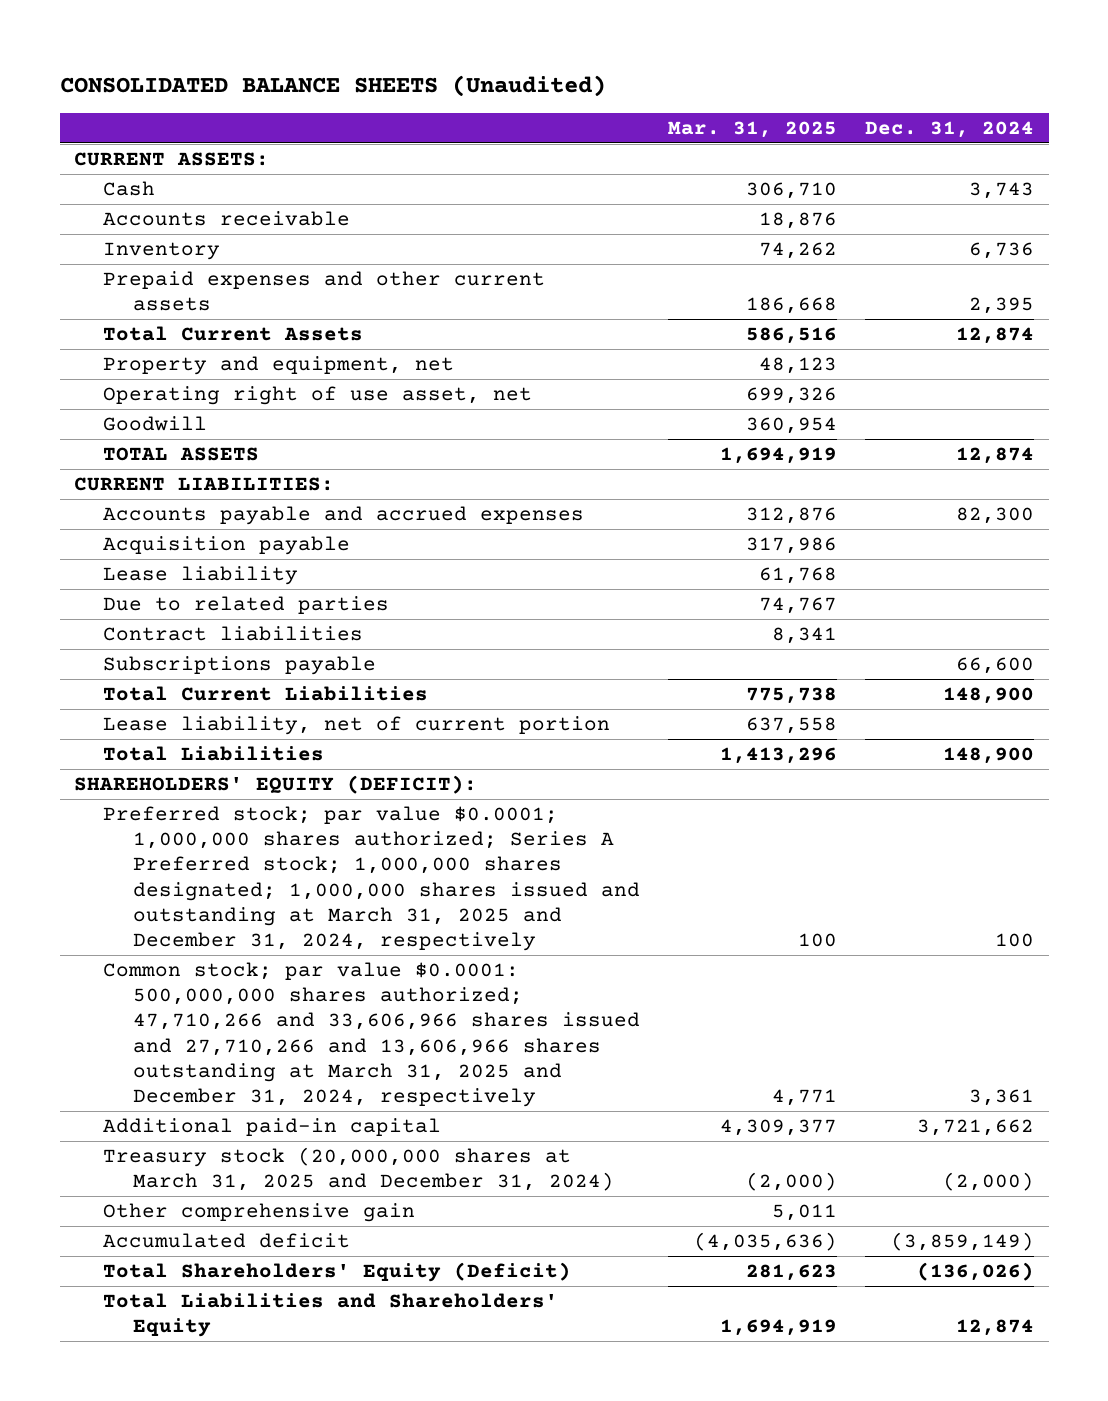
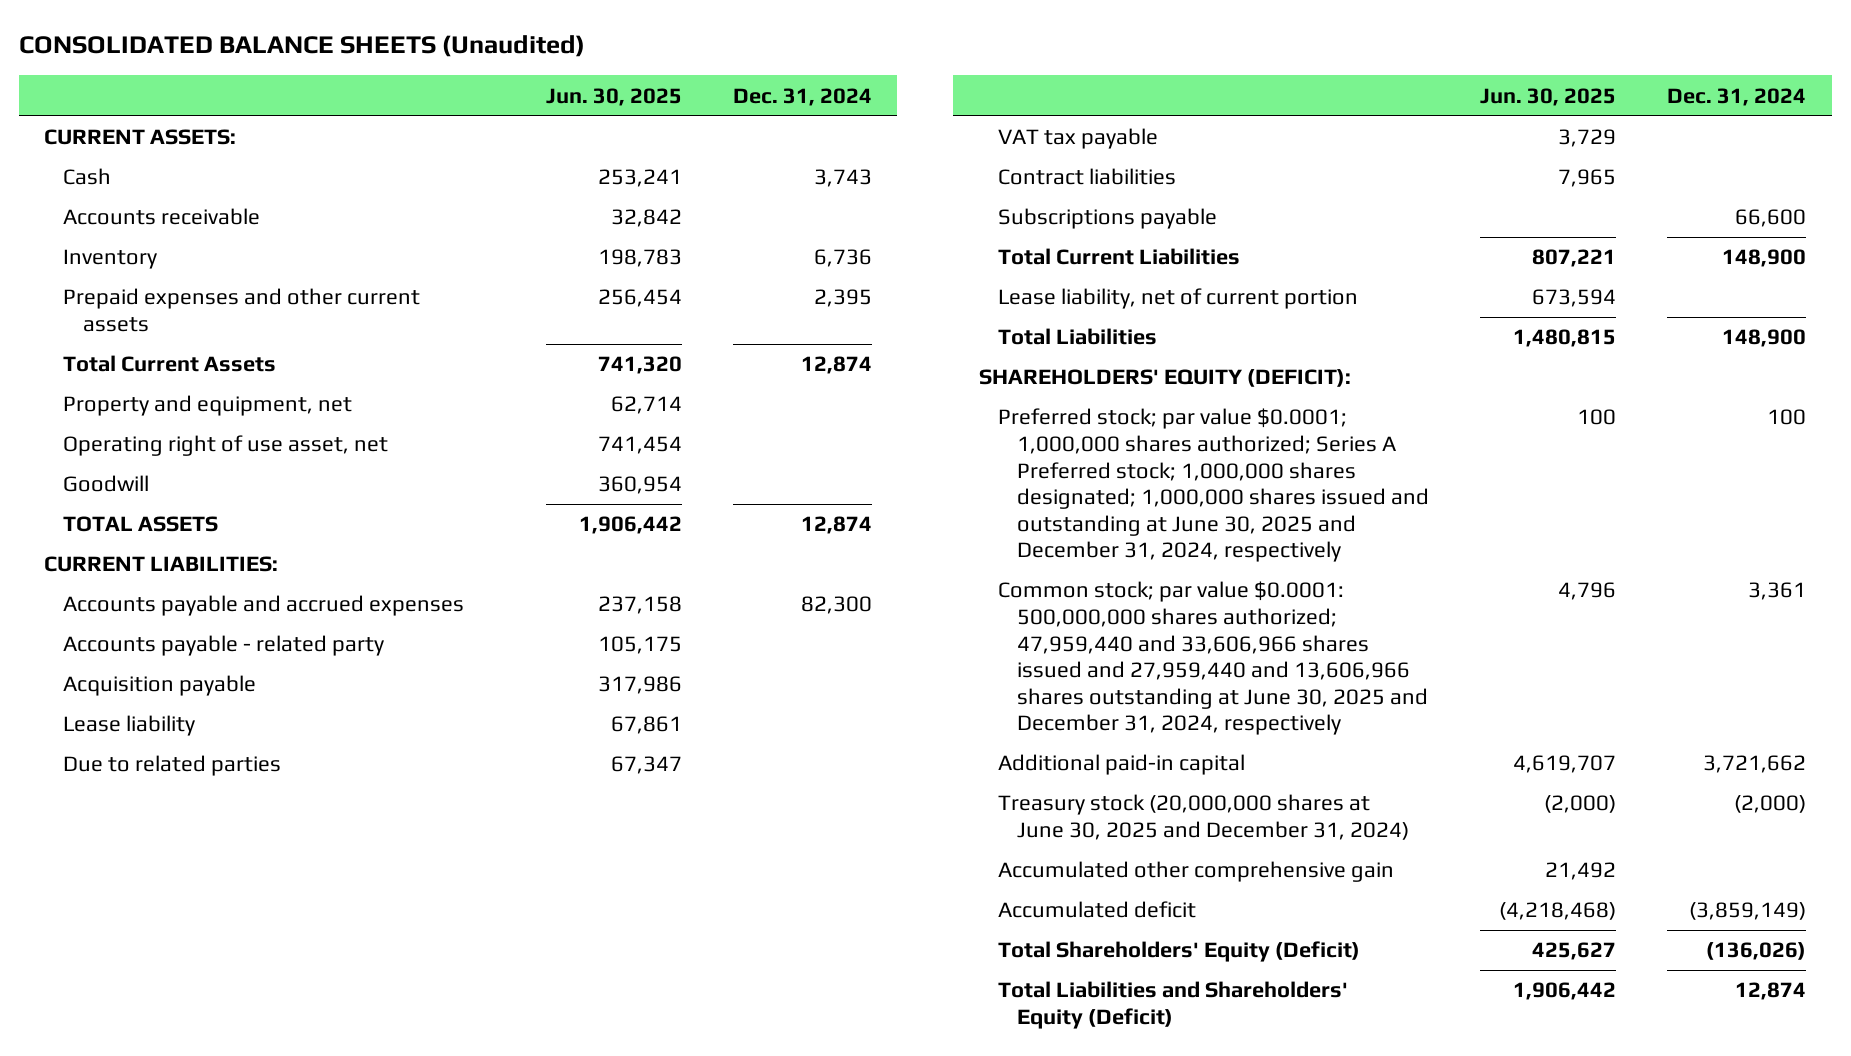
[668,120,838,138] Mar. 31, 2025 -> none
none -> [545,87,682,106] Jun. 30, 2025
none -> [63,635,385,657] Accounts payable - related party
none -> [997,128,1158,150] VAT tax payable
[103,806,640,951] Preferred stock; par value $0.0001; 1,000,000 shares authorized; Series A Preferred stock; 1,000,000 shares designated; 1,000,000 shares issued and outstanding at March 31, 2025 and December 31, 2024, respectively -> [997,408,1429,563] Preferred stock; par value $0.0001; 1,000,000 shares authorized; Series A Preferred stock; 1,000,000 shares designated; 1,000,000 shares issued and outstanding at June 30, 2025 and December 31, 2024, respectively
[103,962,640,1107] Common stock; par value $0.0001: 500,000,000 shares authorized; 47,710,266 and 33,606,966 shares issued and 27,710,266 and 13,606,966 shares outstanding at March 31, 2025 and December 31, 2024, respectively -> [997,581,1428,736] Common stock; par value $0.0001: 500,000,000 shares authorized; 47,959,440 and 33,606,966 shares issued and 27,959,440 and 13,606,966 shares outstanding at June 30, 2025 and December 31, 2024, respectively
[103,1147,614,1192] Treasury stock (20,000,000 shares at March 31, 2025 and December 31, 2024) -> [997,794,1409,840] Treasury stock (20,000,000 shares at June 30, 2025 and December 31, 2024)
[103,1203,416,1223] Other comprehensive gain -> [997,861,1394,883] Accumulated other comprehensive gain
[103,1293,559,1338] Total Liabilities and Shareholders' Equity -> [997,981,1348,1029] Total Liabilities and Shareholders' Equity (Deficit)

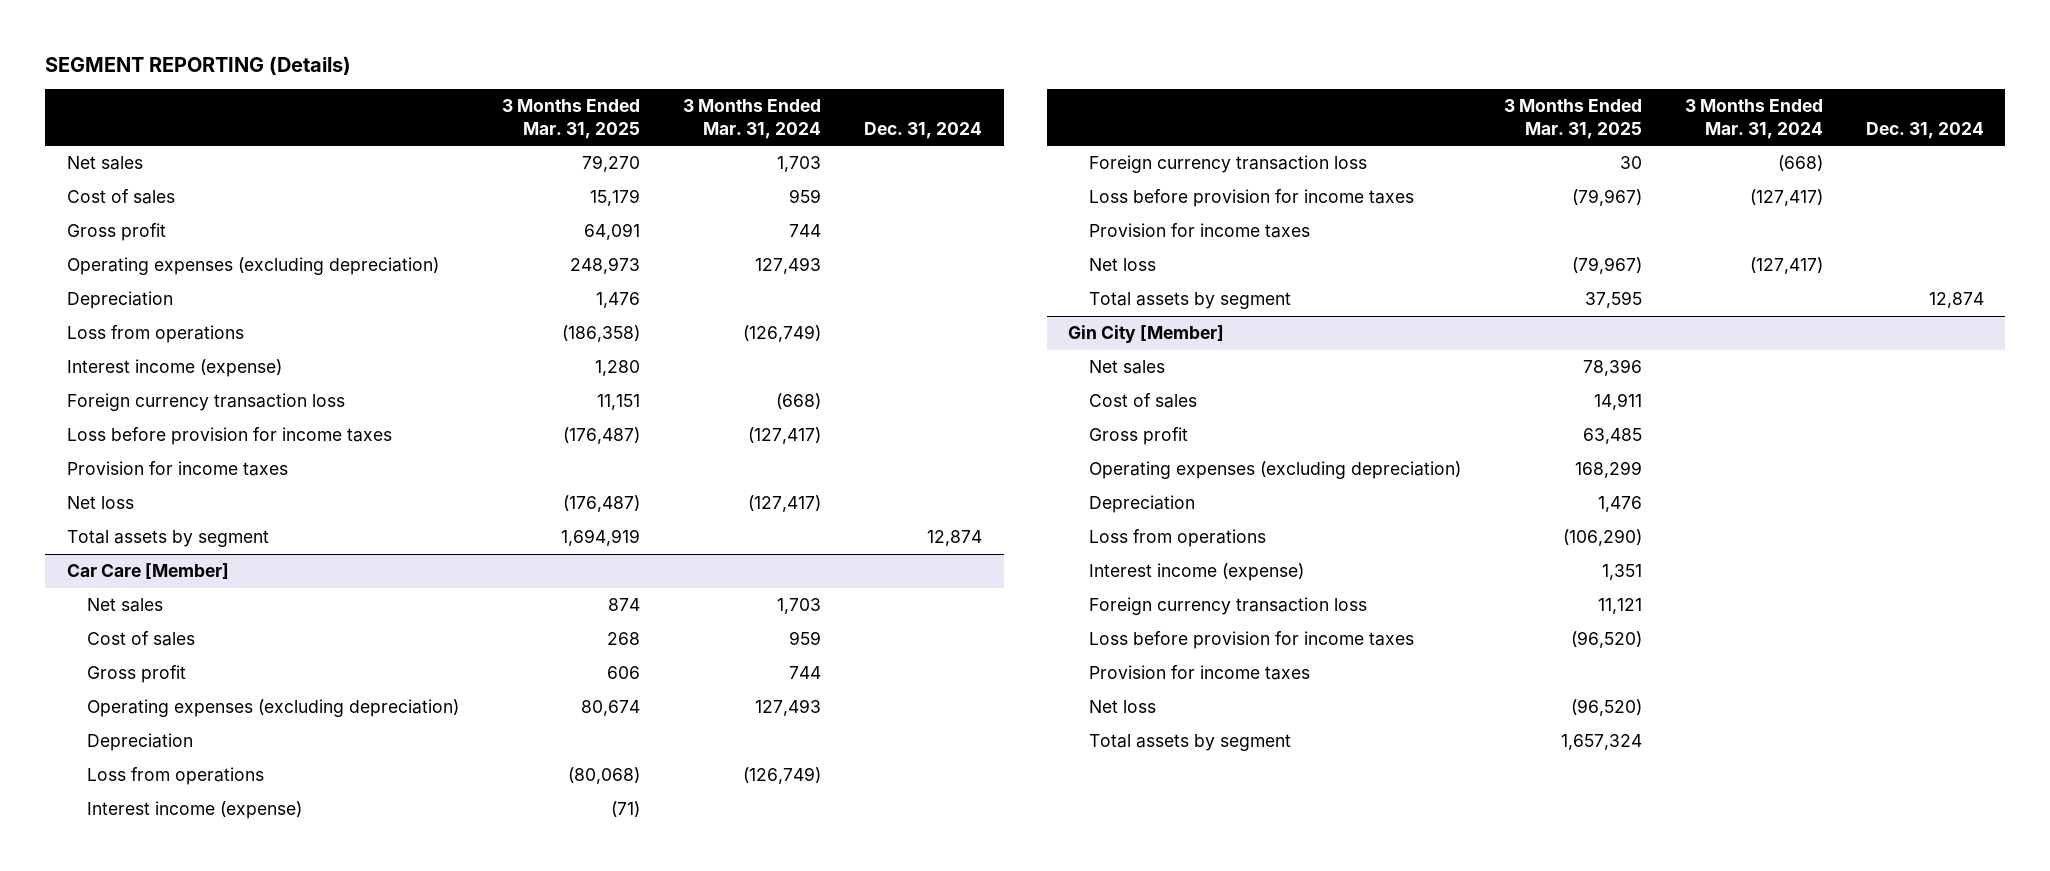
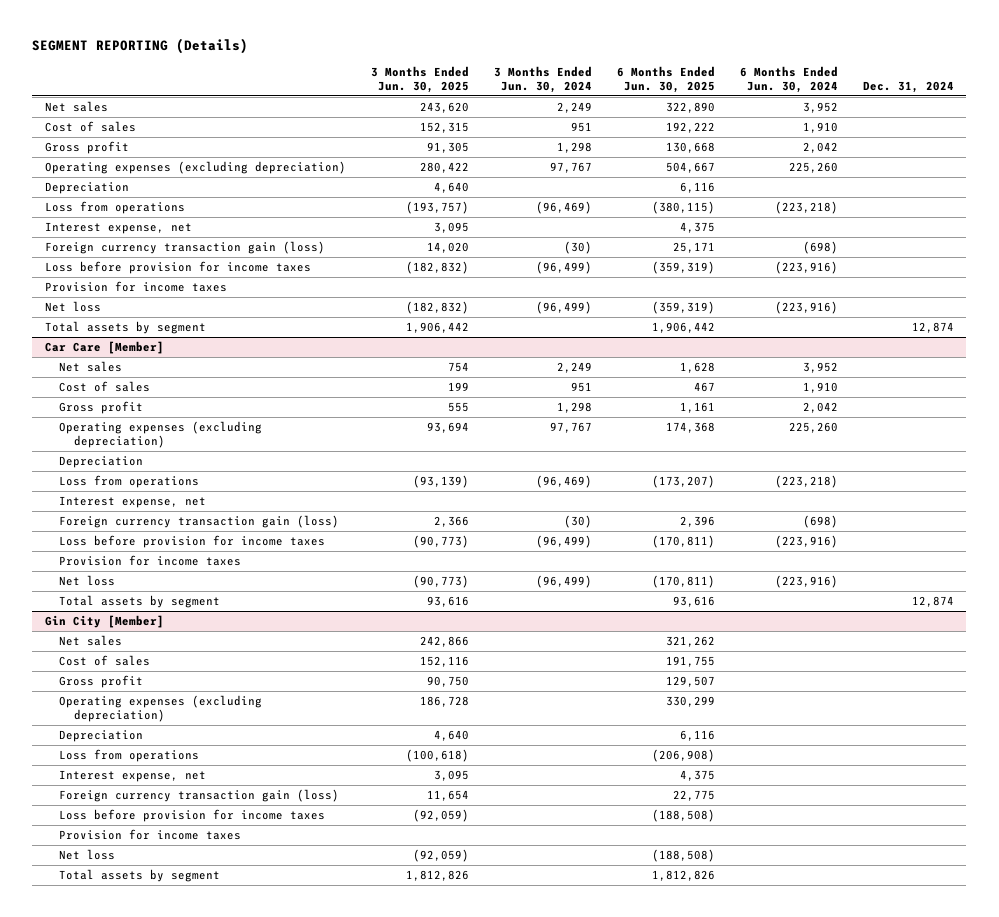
[502,99,641,139] 3 Months Ended Mar. 31, 2025 -> none
[683,99,822,139] 3 Months Ended Mar. 31, 2024 -> none
none -> [370,65,469,93] 3 Months Ended Jun. 30, 2025
none -> [493,65,592,93] 3 Months Ended Jun. 30, 2024
none -> [616,65,715,93] 6 Months Ended Jun. 30, 2025
none -> [739,65,838,93] 6 Months Ended Jun. 30, 2024
[66,359,282,378] Interest income (expense) -> [44,221,192,234] Interest expense, net
[66,393,345,412] Foreign currency transaction loss -> [44,240,325,254] Foreign currency transaction gain (loss)
[87,801,303,820] Interest income (expense) -> [59,495,207,508] Interest expense, net
[1089,155,1368,174] Foreign currency transaction loss -> [59,514,340,528] Foreign currency transaction gain (loss)
[1089,563,1305,582] Interest income (expense) -> [59,769,207,782] Interest expense, net
[1089,597,1368,616] Foreign currency transaction loss -> [59,788,340,802] Foreign currency transaction gain (loss)

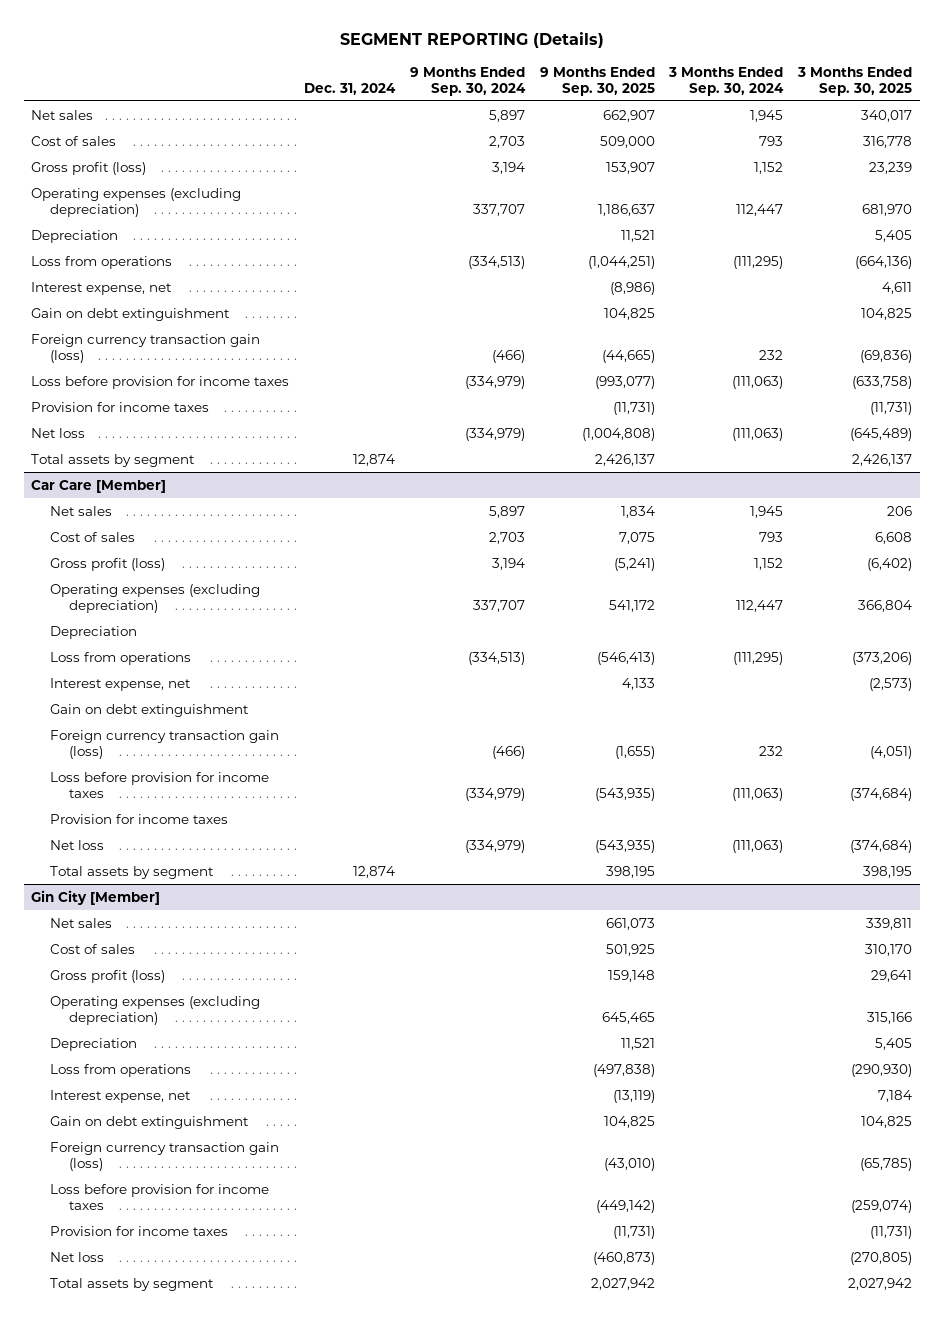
[370,65,469,93] 3 Months Ended Jun. 30, 2025 -> none
[493,65,592,93] 3 Months Ended Jun. 30, 2024 -> none
[616,65,715,93] 6 Months Ended Jun. 30, 2025 -> none
[739,65,838,93] 6 Months Ended Jun. 30, 2024 -> none
none -> [409,66,526,96] 9 Months Ended Sep. 30, 2024
none -> [539,66,655,96] 9 Months Ended Sep. 30, 2025
none -> [668,66,785,96] 3 Months Ended Sep. 30, 2024
none -> [797,66,913,96] 3 Months Ended Sep. 30, 2025
[44,140,129,154] Gross profit -> [31,161,147,175] Gross profit (loss)
none -> [31,307,231,321] Gain on debt extinguishment
[59,400,144,414] Gross profit -> [50,557,166,571] Gross profit (loss)
none -> [50,703,250,717] Gain on debt extinguishment
[59,674,144,688] Gross profit -> [50,969,166,983] Gross profit (loss)
none -> [50,1115,250,1129] Gain on debt extinguishment

